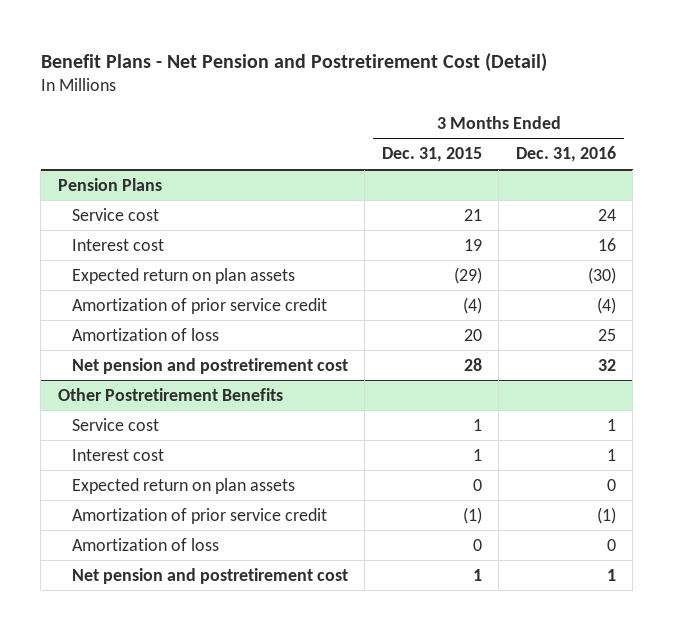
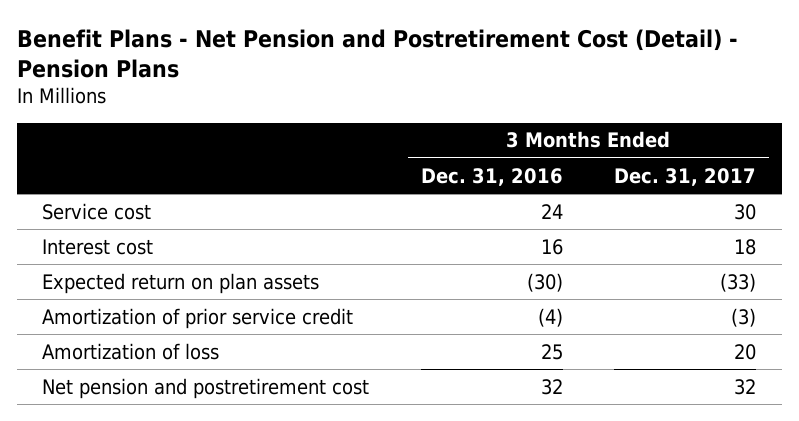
[40,52,547,72] Benefit Plans - Net Pension and Postretirement Cost (Detail) -> [16,28,738,79] Benefit Plans - Net Pension and Postretirement Cost (Detail) - Pension Plans
[381,147,482,163] Dec. 31, 2015 -> none
none -> [614,167,757,186] Dec. 31, 2017
[57,177,162,191] Pension Plans -> none
[57,387,283,401] Other Postretirement Benefits -> none
[71,417,159,431] Service cost -> none
[71,448,164,461] Interest cost -> none
[71,477,295,494] Expected return on plan assets -> none
[71,507,327,524] Amortization of prior service credit -> none
[71,537,219,551] Amortization of loss -> none
[71,567,348,584] Net pension and postretirement cost -> none

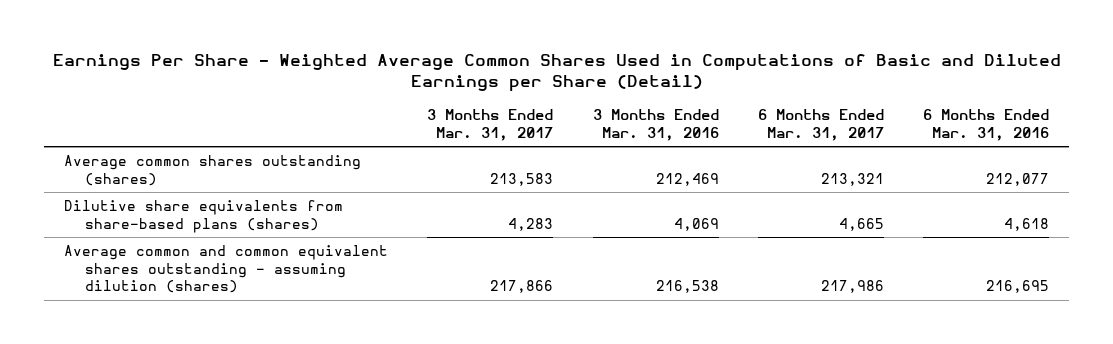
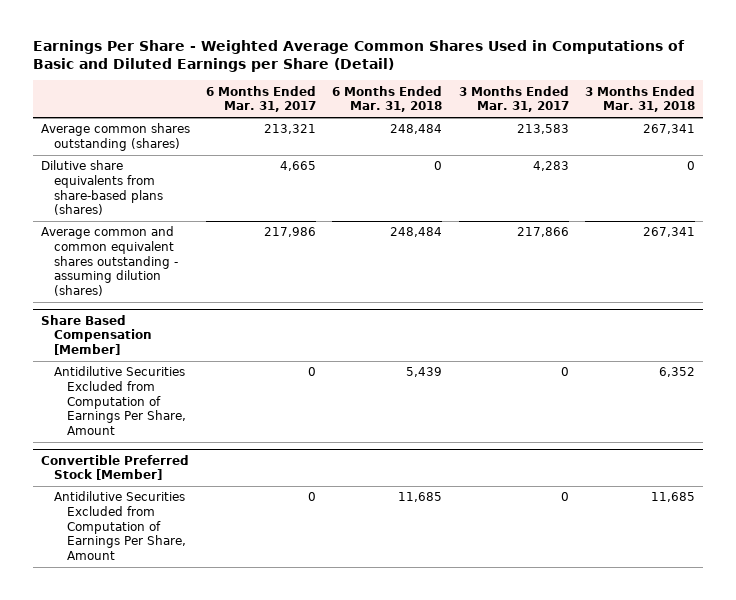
[592,109,719,142] 3 Months Ended Mar. 31, 2016 -> none
[923,109,1050,142] 6 Months Ended Mar. 31, 2016 -> none
none -> [332,85,443,113] 6 Months Ended Mar. 31, 2018
none -> [584,85,695,113] 3 Months Ended Mar. 31, 2018
none -> [40,314,152,356] Share Based Compensation [Member]
none -> [53,366,186,436] Antidilutive Securities Excluded from Computation of Earnings Per Share, Amount
none -> [40,454,189,481] Convertible Preferred Stock [Member]
none -> [53,491,186,561] Antidilutive Securities Excluded from Computation of Earnings Per Share, Amount

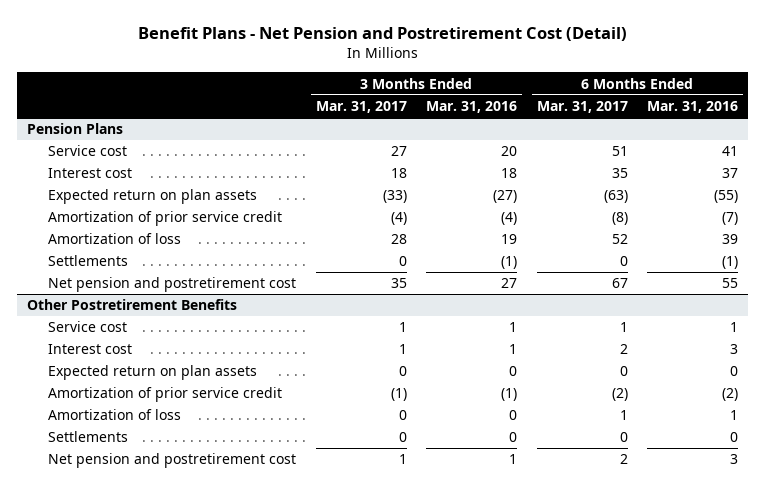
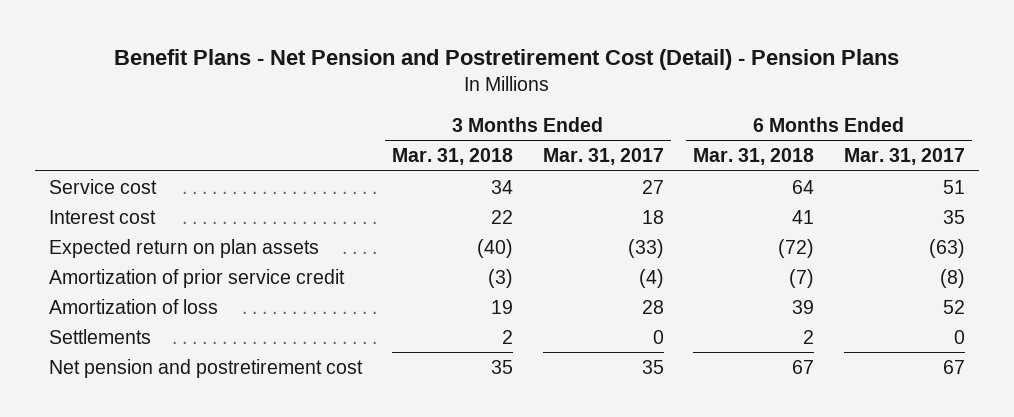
[137,27,627,42] Benefit Plans - Net Pension and Postretirement Cost (Detail) -> [114,48,900,70] Benefit Plans - Net Pension and Postretirement Cost (Detail) - Pension Plans
[426,101,518,114] Mar. 31, 2016 -> none
[647,101,739,114] Mar. 31, 2016 -> none
none -> [391,148,513,166] Mar. 31, 2018
none -> [693,148,815,166] Mar. 31, 2018
[27,123,124,135] Pension Plans -> none
[27,299,238,311] Other Postretirement Benefits -> none
[48,321,128,333] Service cost -> none
[48,344,133,355] Interest cost -> none
[48,365,258,381] Expected return on plan assets -> none
[48,387,283,403] Amortization of prior service credit -> none
[48,409,182,421] Amortization of loss -> none
[48,431,129,443] Settlements -> none
[48,453,297,469] Net pension and postretirement cost -> none

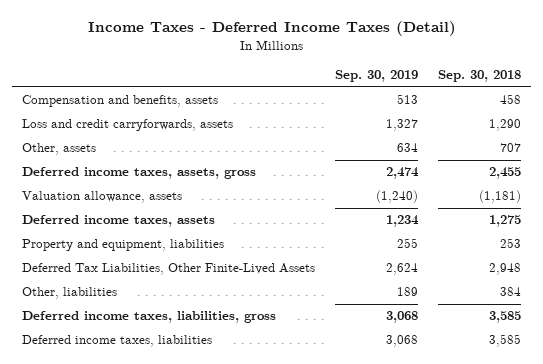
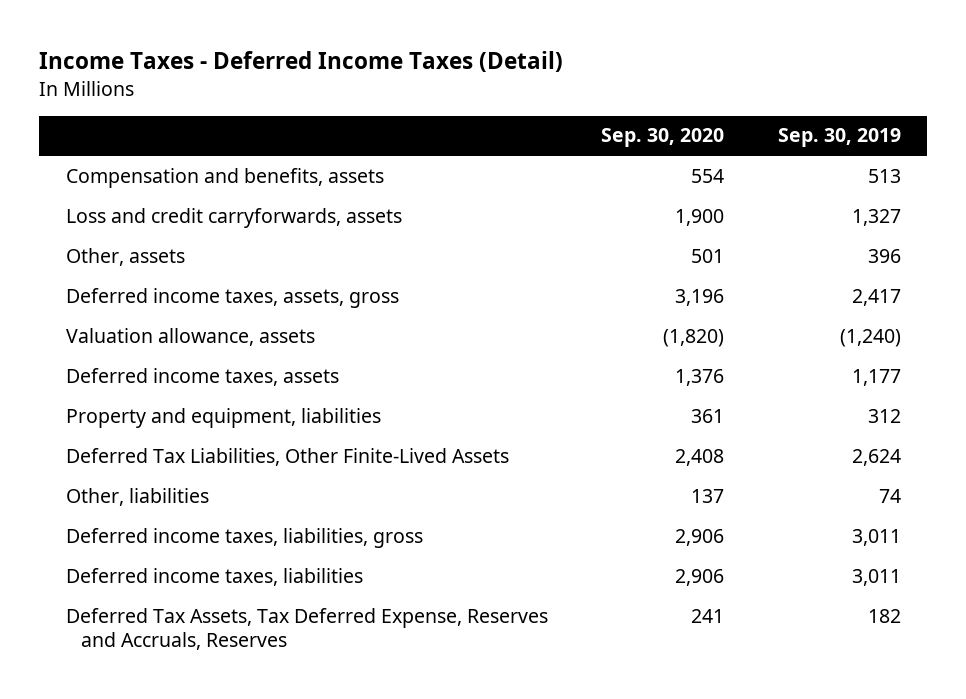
[438,70,522,83] Sep. 30, 2018 -> none
none -> [601,128,725,148] Sep. 30, 2020
[397,143,419,153] 634 -> [867,248,901,263] 396
[386,167,420,180] 2,474 -> [851,288,901,306] 2,417
[386,215,420,228] 1,234 -> [851,368,901,386] 1,177
[397,238,419,249] 255 -> [867,408,901,423] 312
[397,287,419,297] 189 -> [878,488,901,503] 74
[386,311,419,324] 3,068 -> [851,528,901,546] 3,011
[386,335,419,348] 3,068 -> [851,568,901,586] 3,011
none -> [65,607,548,651] Deferred Tax Assets, Tax Deferred Expense, Reserves and Accruals, Reserves

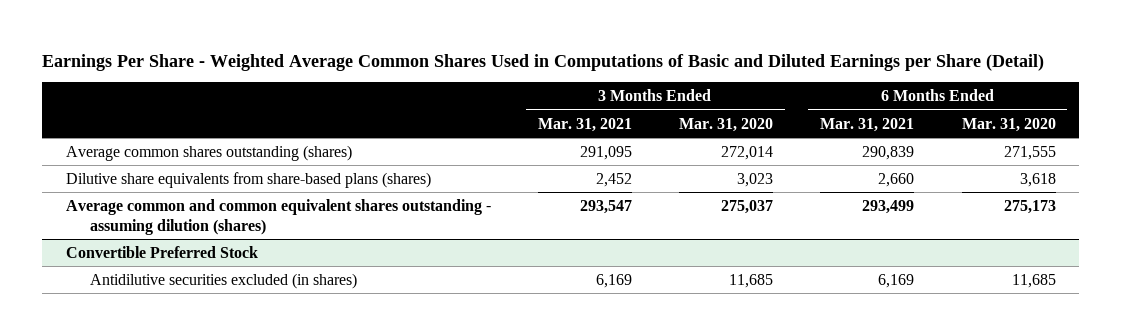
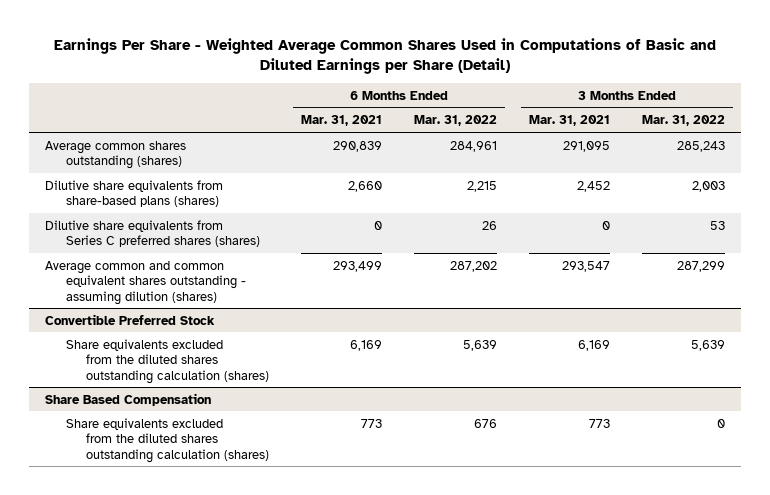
[679,117,774,132] Mar. 31, 2020 -> none
[961,117,1056,132] Mar. 31, 2020 -> none
none -> [413,115,497,127] Mar. 31, 2022
none -> [642,115,726,127] Mar. 31, 2022
none -> [45,219,260,248] Dilutive share equivalents from Series C preferred shares (shares)
[89,272,357,289] Antidilutive securities excluded (in shares) -> [65,338,269,384] Share equivalents excluded from the diluted shares outstanding calculation (shares)
none -> [45,392,212,406] Share Based Compensation
none -> [65,417,269,463] Share equivalents excluded from the diluted shares outstanding calculation (shares)

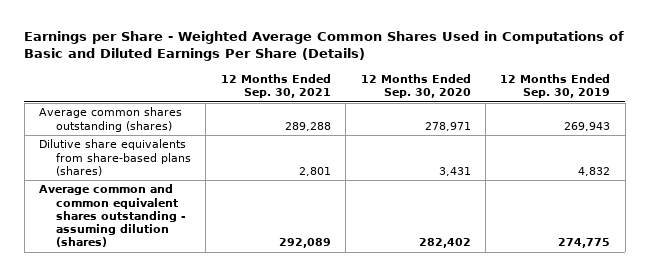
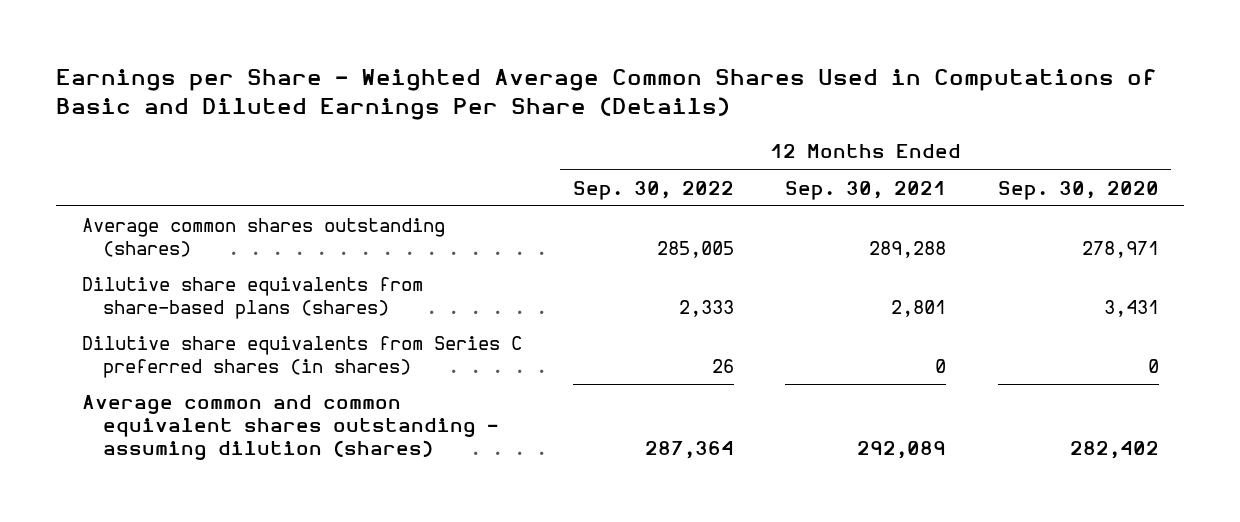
[500,73,611,99] 12 Months Ended Sep. 30, 2019 -> none
none -> [572,180,734,200] Sep. 30, 2022
none -> [81,336,522,379] Dilutive share equivalents from Series C preferred shares (in shares)

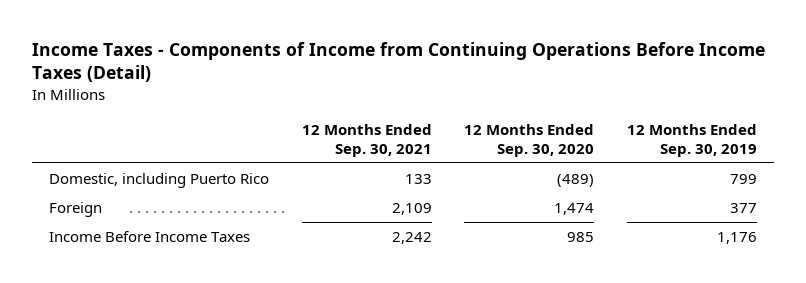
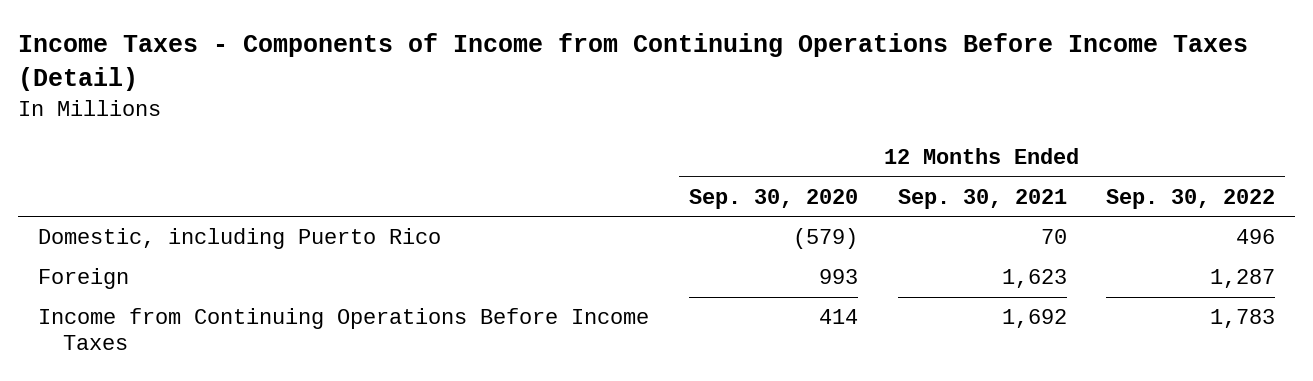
[627,123,758,157] 12 Months Ended Sep. 30, 2019 -> none
none -> [1106,188,1276,209] Sep. 30, 2022
[404,173,432,184] 133 -> [1040,228,1067,244] 70
[557,173,595,187] (489) -> [792,227,858,249] (579)
[391,202,432,215] 2,109 -> [1001,268,1067,288] 1,623
[554,202,595,215] 1,474 -> [818,268,858,284] 993
[48,230,250,242] Income Before Income Taxes -> [37,307,649,351] Income from Continuing Operations Before Income Taxes
[391,231,432,244] 2,242 -> [1001,308,1067,328] 1,692
[567,231,595,242] 985 -> [818,308,858,324] 414

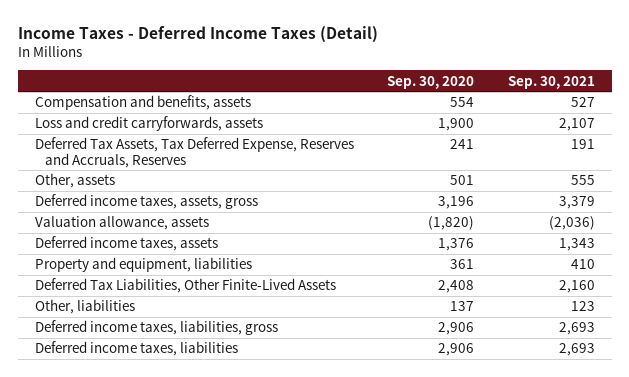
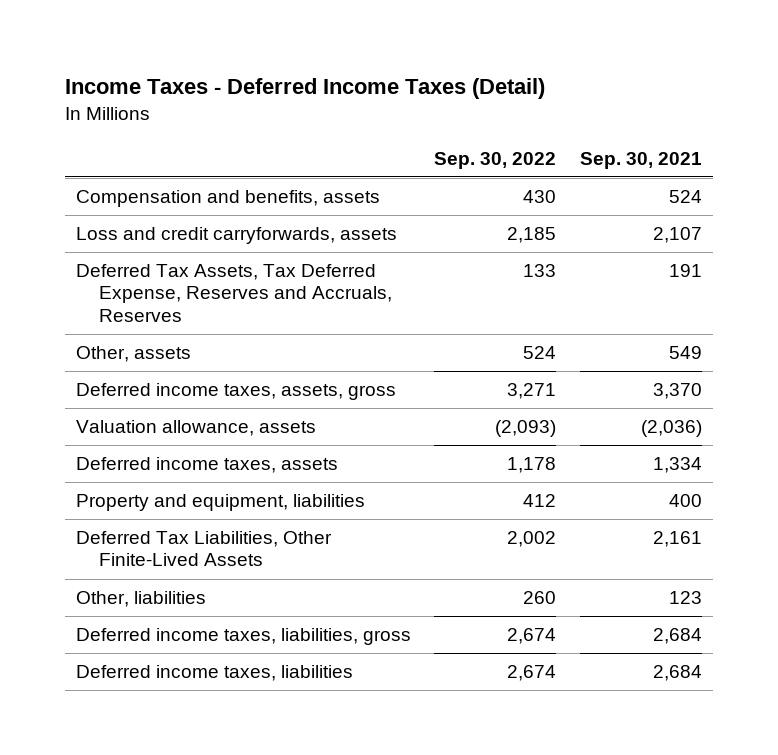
[387,75,475,89] Sep. 30, 2020 -> none
none -> [434,151,557,169] Sep. 30, 2022
[570,97,595,108] 527 -> [668,190,702,204] 524
[570,175,595,186] 555 -> [668,346,702,360] 549
[558,196,595,210] 3,379 -> [652,383,702,400] 3,370
[558,238,595,252] 1,343 -> [652,457,702,474] 1,334
[570,259,595,270] 410 -> [668,494,702,508] 400
[558,280,595,294] 2,160 -> [652,531,702,548] 2,161
[558,322,595,336] 2,693 -> [652,628,702,645] 2,684
[558,343,595,357] 2,693 -> [652,665,702,682] 2,684

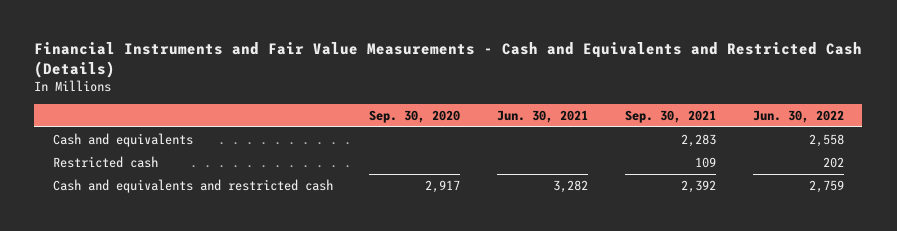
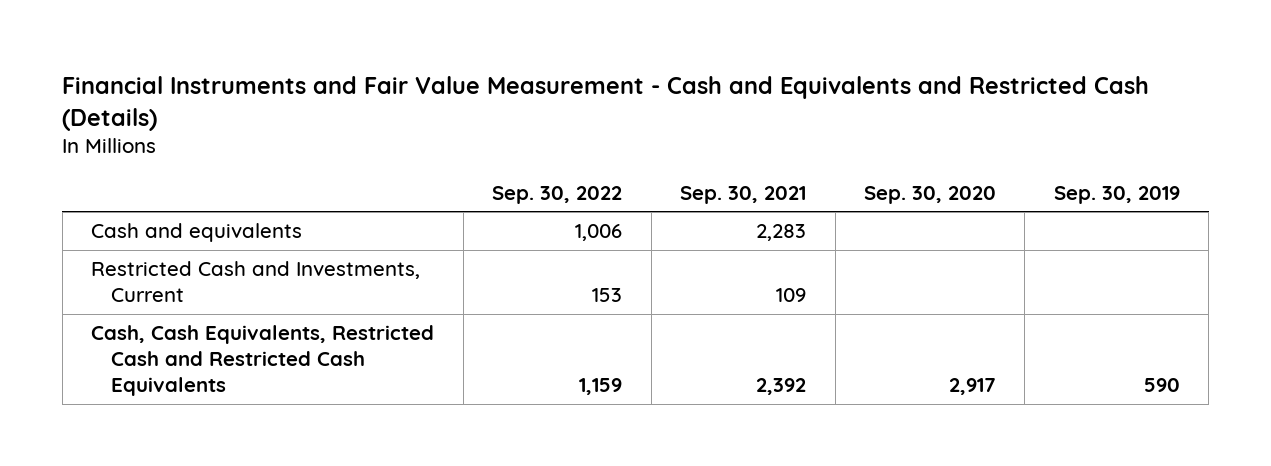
[34,42,863,79] Financial Instruments and Fair Value Measurements - Cash and Equivalents and Restricted Cash (Details) -> [62,75,1150,131] Financial Instruments and Fair Value Measurement - Cash and Equivalents and Restricted Cash (Details)
[497,109,589,123] Jun. 30, 2021 -> none
[752,109,844,123] Jun. 30, 2022 -> none
none -> [492,185,623,204] Sep. 30, 2022
none -> [1053,185,1180,204] Sep. 30, 2019
[52,155,158,168] Restricted cash -> [91,261,421,303] Restricted Cash and Investments, Current
[52,178,333,193] Cash and equivalents and restricted cash -> [91,325,435,397] Cash, Cash Equivalents, Restricted Cash and Restricted Cash Equivalents

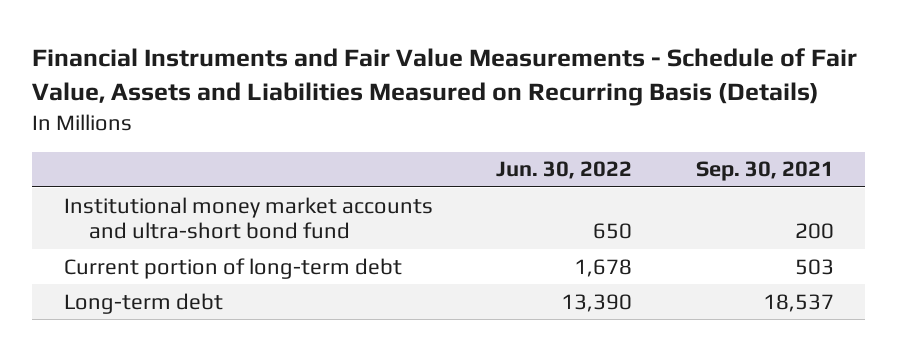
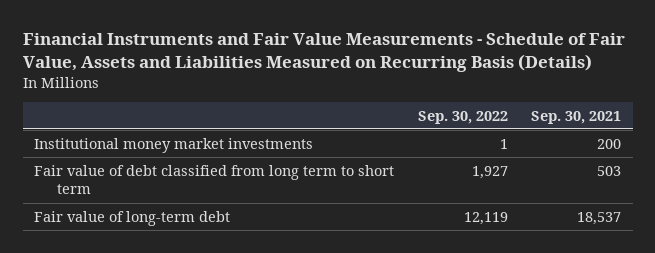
[496,161,633,180] Jun. 30, 2022 -> none
none -> [417,110,508,124] Sep. 30, 2022
[63,196,433,240] Institutional money market accounts and ultra-short bond fund -> [34,137,314,153] Institutional money market investments
[63,257,402,279] Current portion of long-term debt -> [34,164,395,195] Fair value of debt classified from long term to short term
[63,292,223,314] Long-term debt -> [34,210,231,226] Fair value of long-term debt

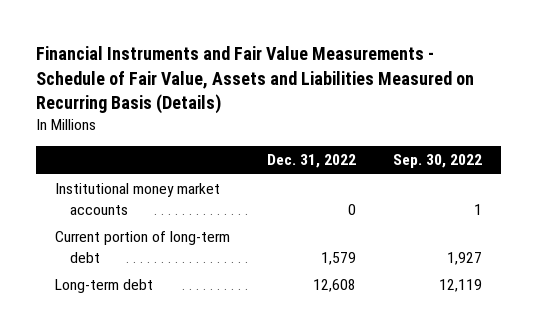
[530,110,621,124] Sep. 30, 2021 -> none
none -> [267,154,357,169] Dec. 31, 2022
[34,137,314,153] Institutional money market investments -> [54,183,220,215] Institutional money market accounts
[34,164,395,195] Fair value of debt classified from long term to short term -> [54,231,230,263] Current portion of long-term debt
[34,210,231,226] Fair value of long-term debt -> [54,279,153,294] Long-term debt

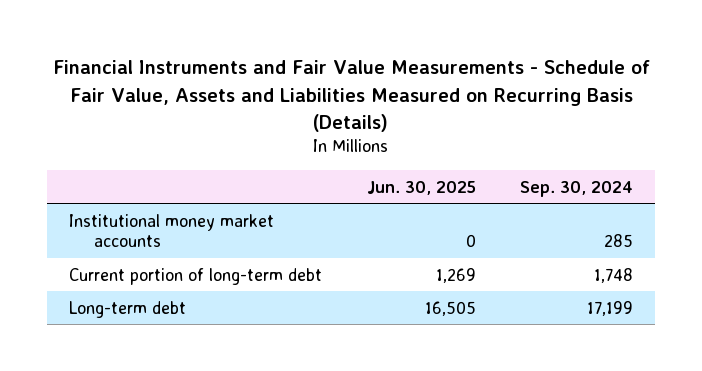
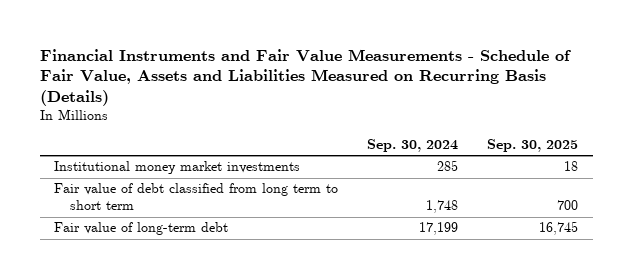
[366,180,476,195] Jun. 30, 2025 -> none
none -> [487,139,579,153] Sep. 30, 2025
[69,213,275,248] Institutional money market accounts -> [54,161,301,175] Institutional money market investments
[69,267,323,285] Current portion of long-term debt -> [54,183,339,211] Fair value of debt classified from long term to short term
[69,300,187,318] Long-term debt -> [54,222,229,236] Fair value of long-term debt

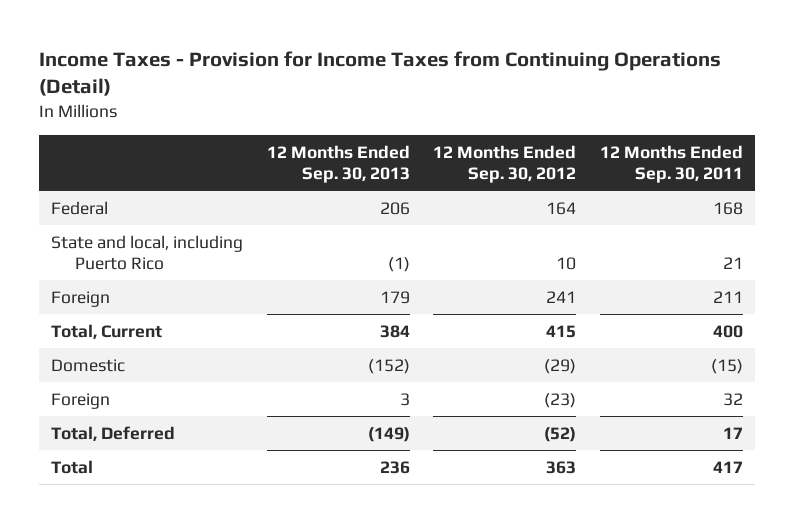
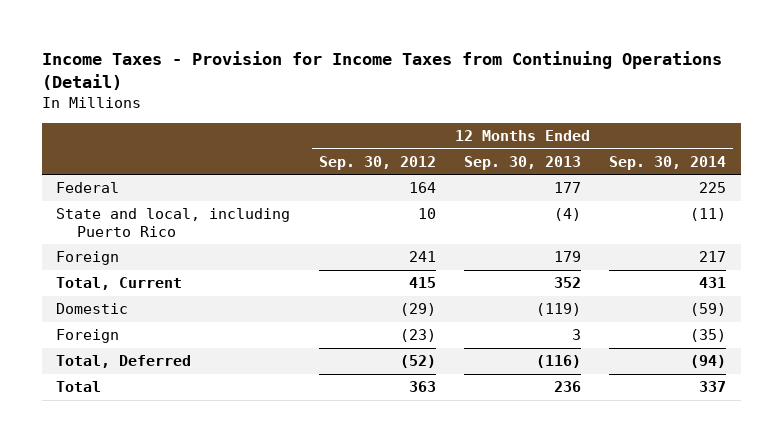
[600,144,744,183] 12 Months Ended Sep. 30, 2011 -> none
none -> [609,155,727,170] Sep. 30, 2014
[379,201,410,215] 206 -> [554,182,582,194] 177
[387,256,410,272] (1) -> [554,208,582,222] (4)
[379,324,410,338] 384 -> [554,277,582,289] 352
[367,358,410,374] (152) -> [536,303,582,317] (119)
[367,426,410,442] (149) -> [536,355,582,369] (116)

